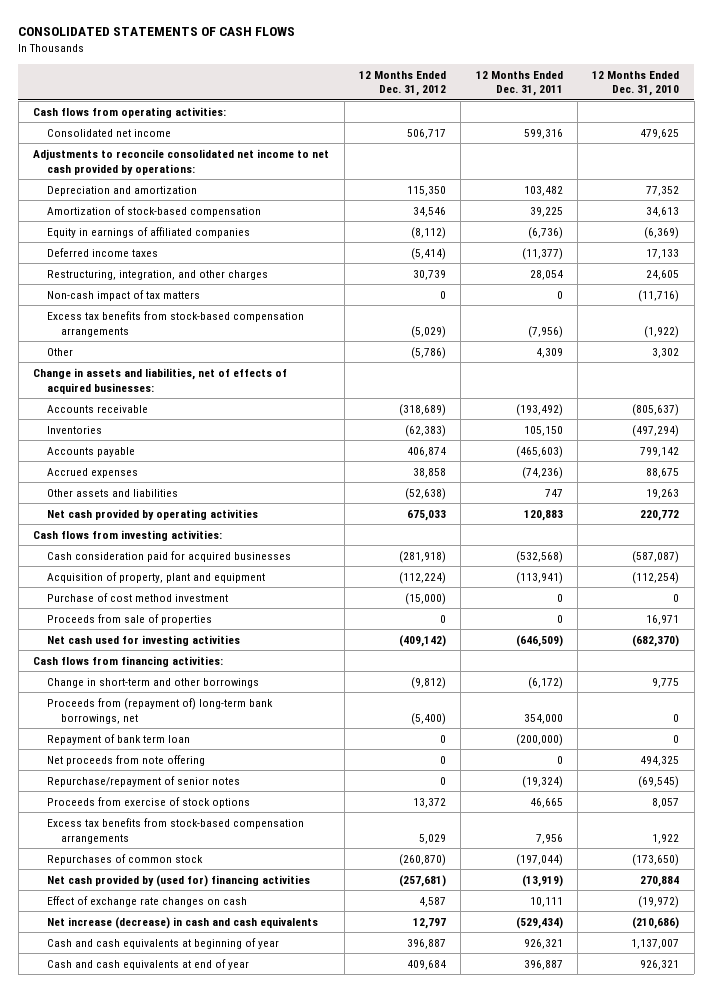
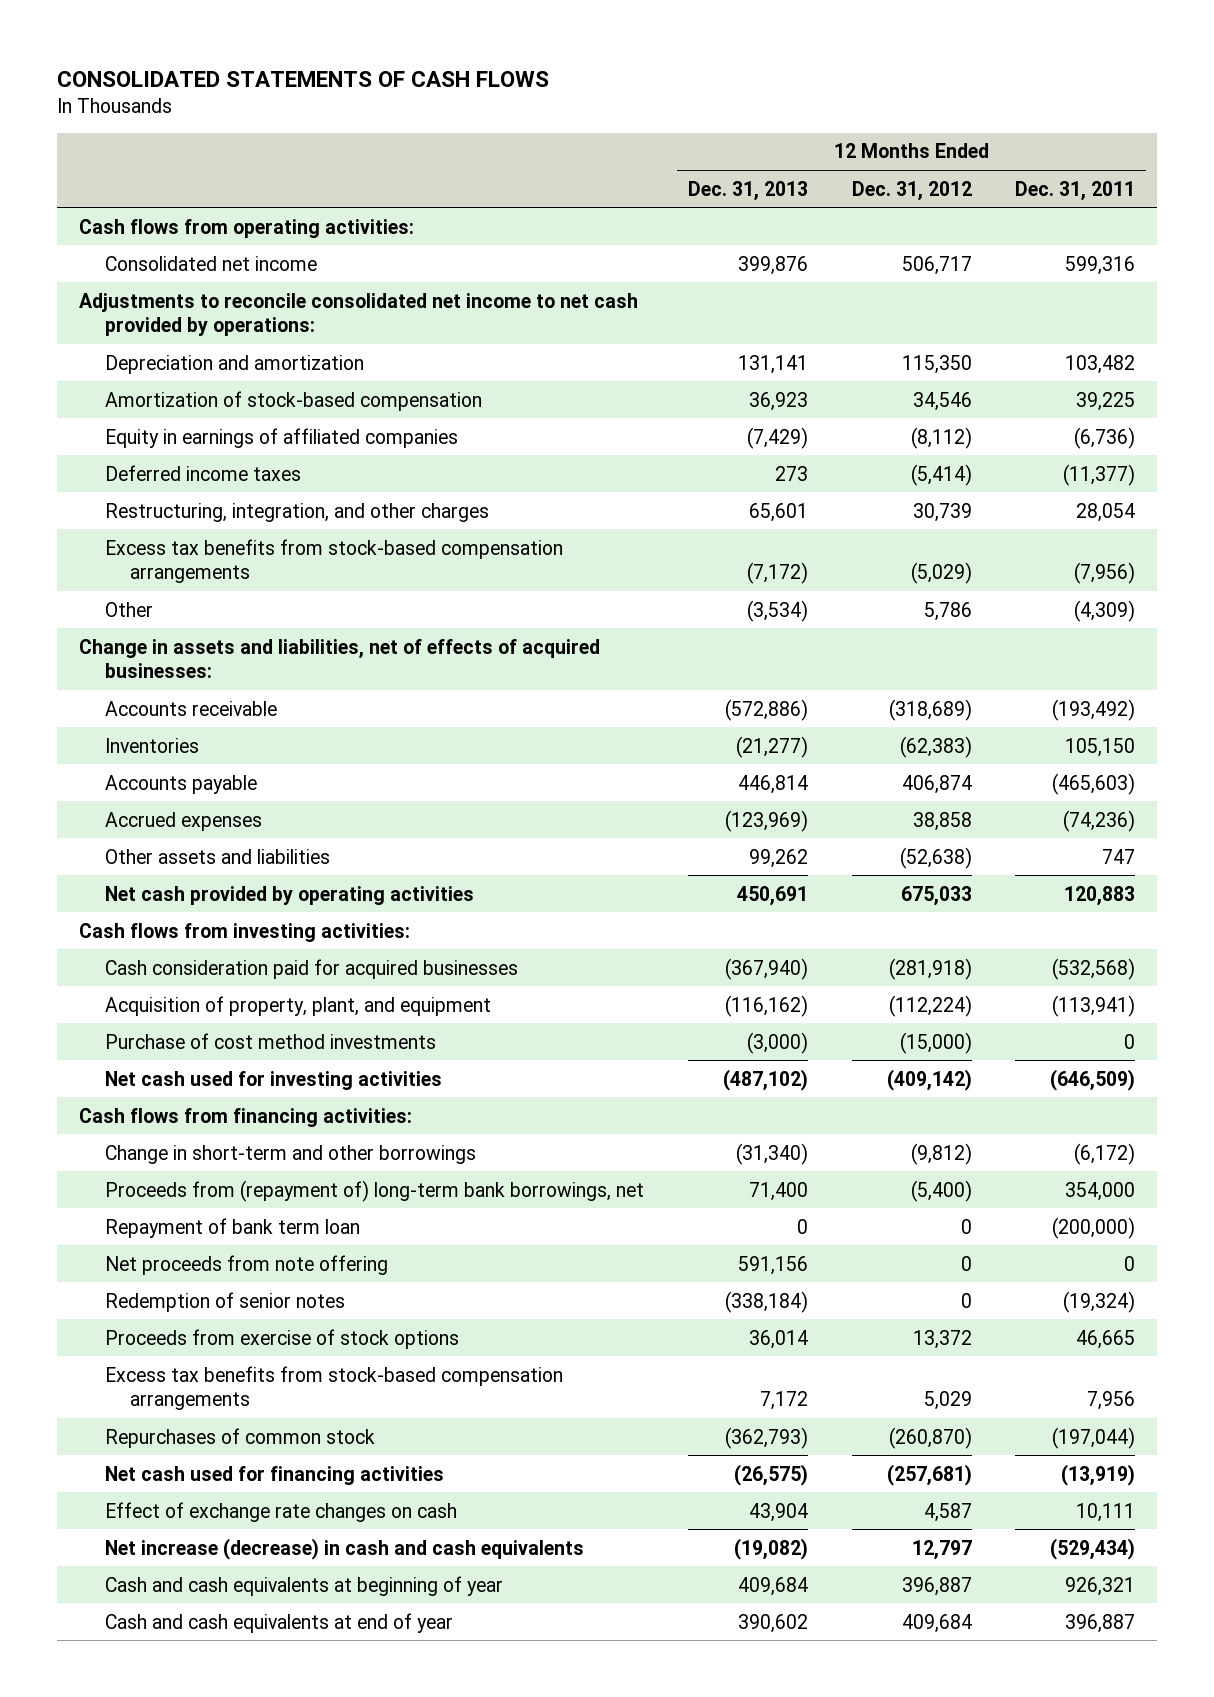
[592,70,680,97] 12 Months Ended Dec. 31, 2010 -> none
none -> [687,180,808,201] Dec. 31, 2013
[46,289,200,301] Non-cash impact of tax matters -> none
[410,346,446,359] (5,786) -> [923,601,972,621] 5,786
[535,347,563,358] 4,309 -> [1074,599,1136,622] (4,309)
[46,613,212,625] Proceeds from sale of properties -> none
[46,571,265,583] Acquisition of property, plant and equipment -> [104,995,491,1016] Acquisition of property, plant, and equipment
[46,592,228,602] Purchase of cost method investment -> [104,1032,436,1049] Purchase of cost method investments
[46,775,240,787] Repurchase/repayment of senior notes -> [104,1291,345,1312] Redemption of senior notes
[46,874,310,887] Net cash provided by (used for) financing activities -> [104,1465,444,1485] Net cash used for financing activities

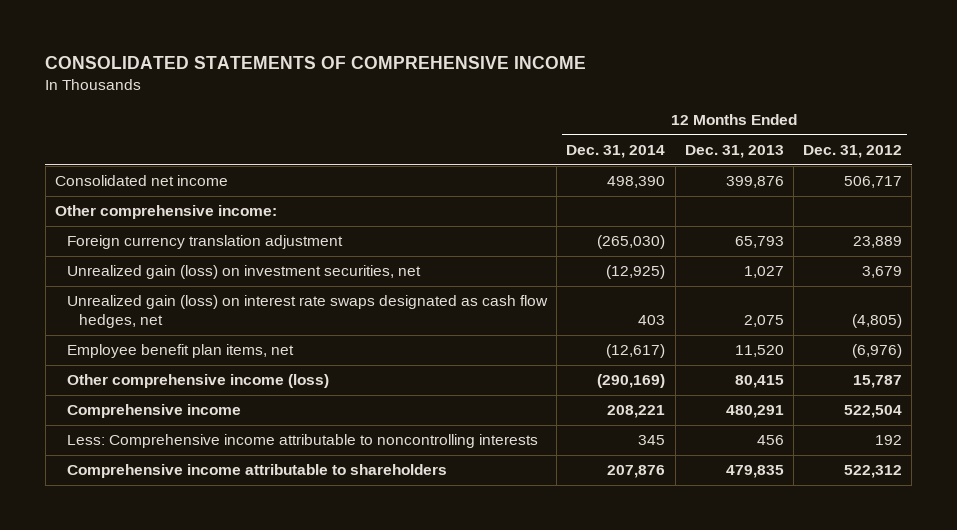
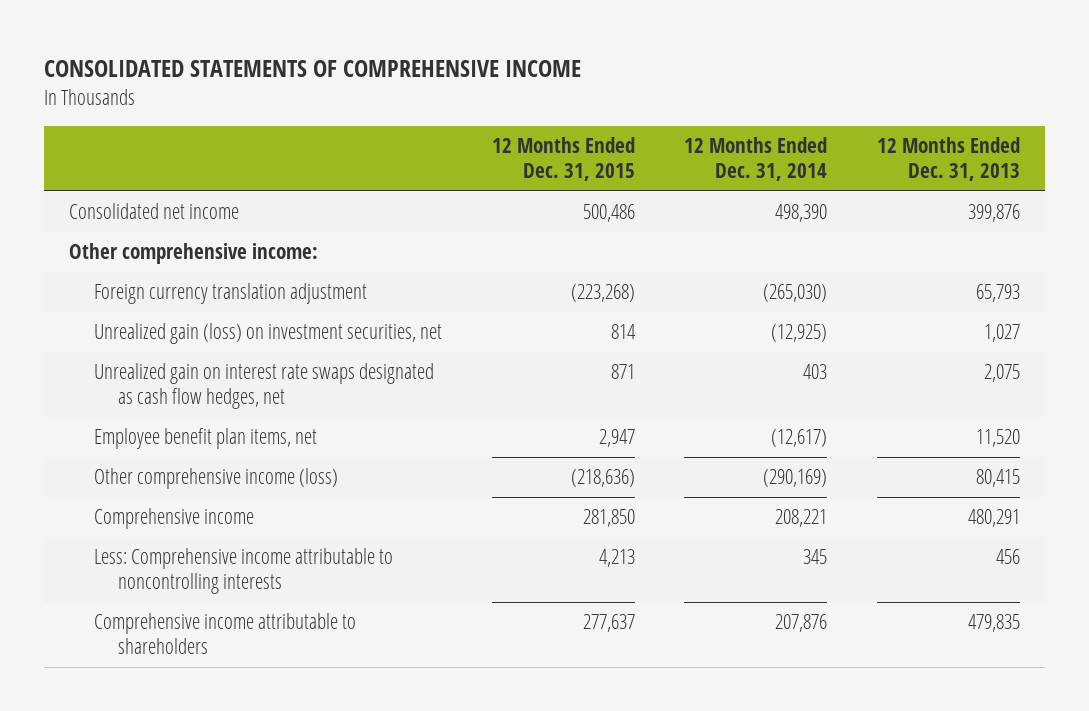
[803,145,903,159] Dec. 31, 2012 -> none
none -> [491,137,635,182] 12 Months Ended Dec. 31, 2015
[67,295,549,329] Unrealized gain (loss) on interest rate swaps designated as cash flow hedges, net -> [93,363,434,410] Unrealized gain on interest rate swaps designated as cash flow hedges, net

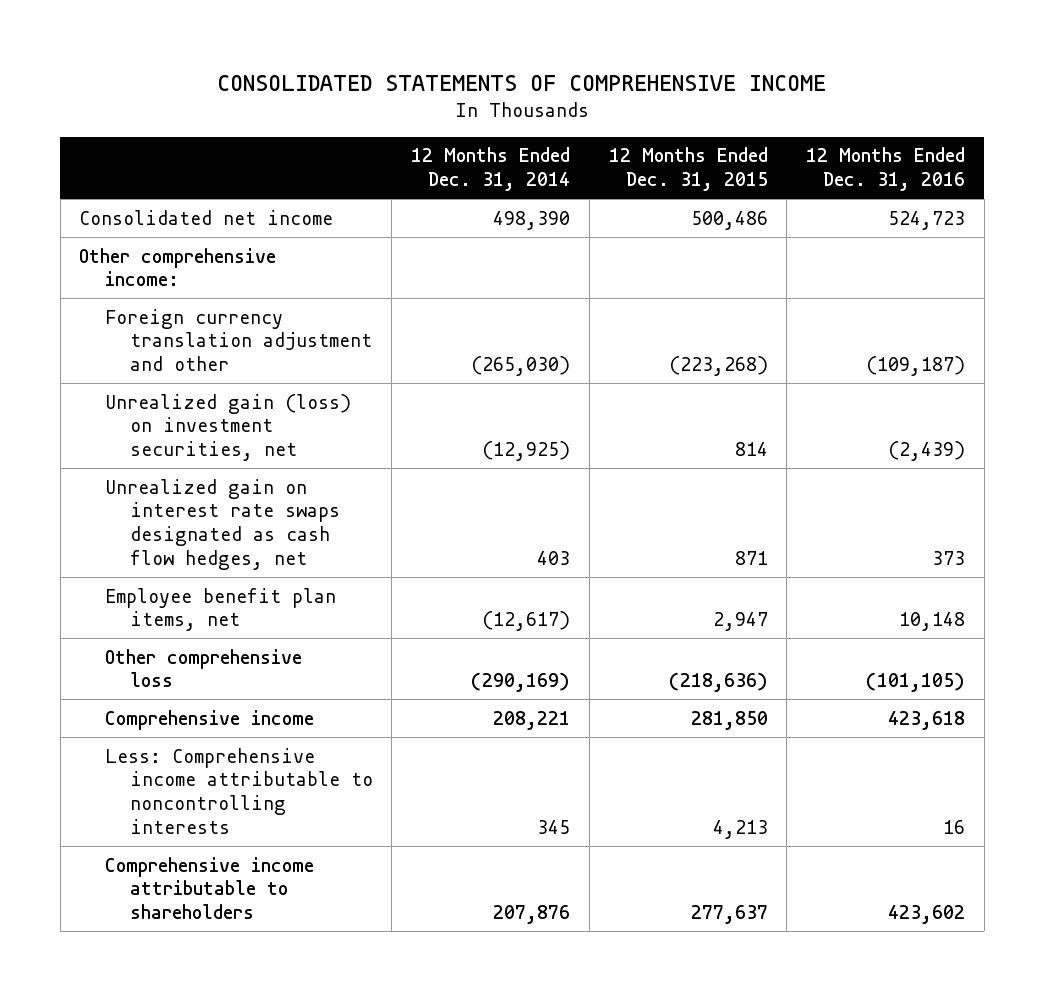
[877,137,1021,182] 12 Months Ended Dec. 31, 2013 -> none
none -> [805,147,965,192] 12 Months Ended Dec. 31, 2016
[93,283,367,305] Foreign currency translation adjustment -> [104,308,372,371] Foreign currency translation adjustment and other
[93,468,338,490] Other comprehensive income (loss) -> [104,648,302,688] Other comprehensive loss

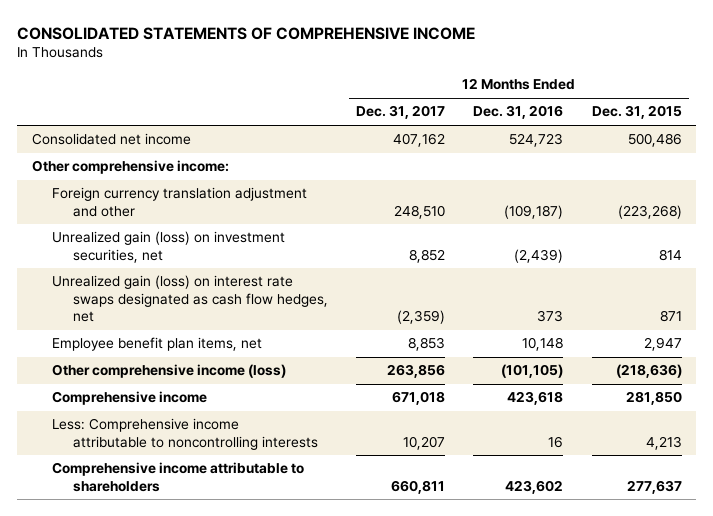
[411,147,571,192] 12 Months Ended Dec. 31, 2014 -> none
none -> [355,105,445,120] Dec. 31, 2017
[104,478,340,570] Unrealized gain on interest rate swaps designated as cash flow hedges, net -> [52,275,328,323] Unrealized gain (loss) on interest rate swaps designated as cash flow hedges, net
[104,648,302,688] Other comprehensive loss -> [52,364,287,379] Other comprehensive income (loss)

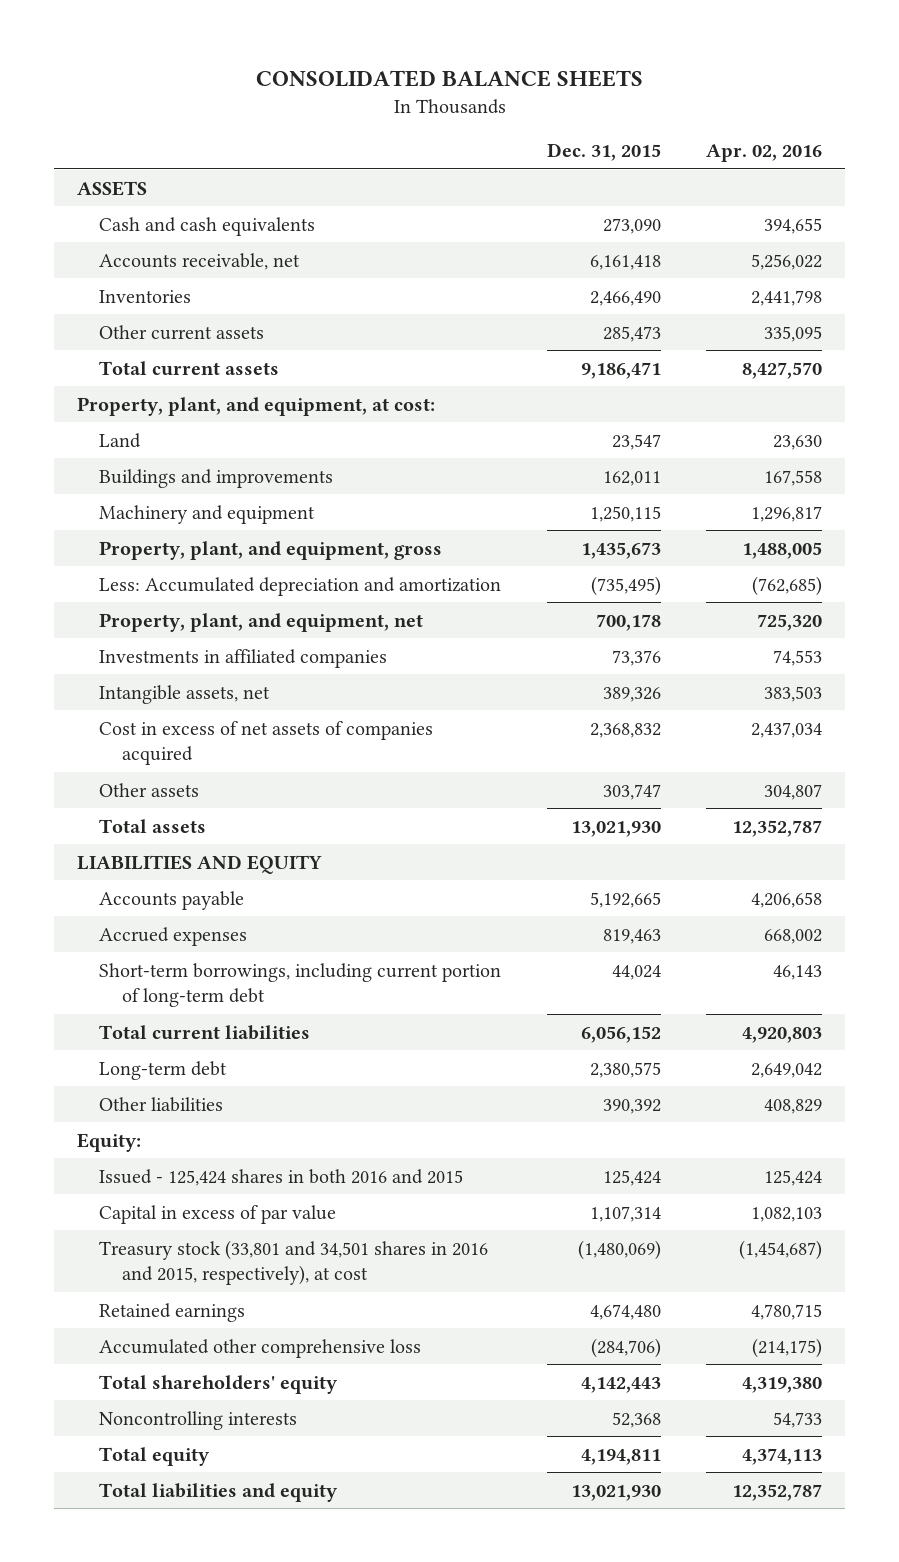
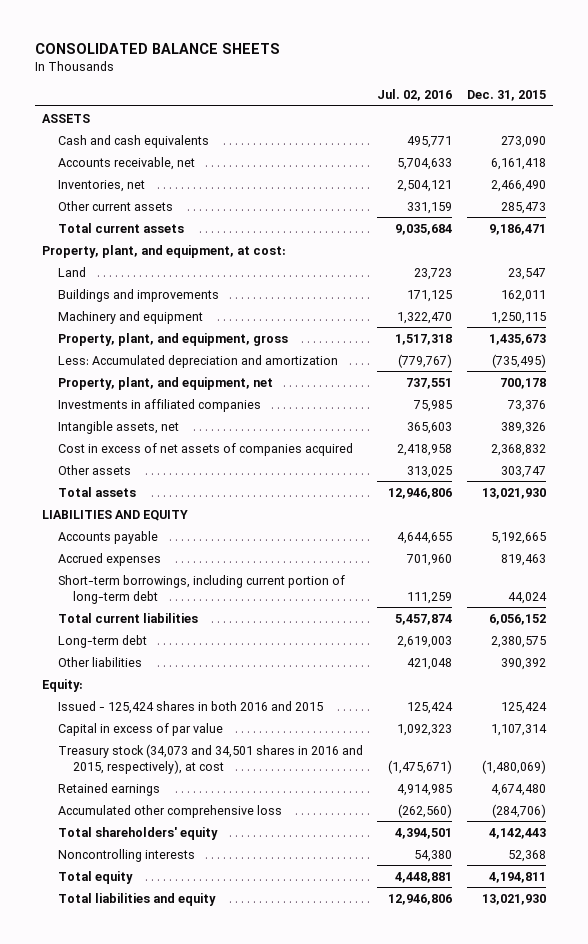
[706,144,823,163] Apr. 02, 2016 -> none
none -> [377,89,453,102] Jul. 02, 2016
[99,289,192,303] Inventories -> [57,179,145,192] Inventories, net
[99,1239,489,1286] Treasury stock (33,801 and 34,501 shares in 2016 and 2015, respectively), at cost -> [57,743,363,774] Treasury stock (34,073 and 34,501 shares in 2016 and 2015, respectively), at cost

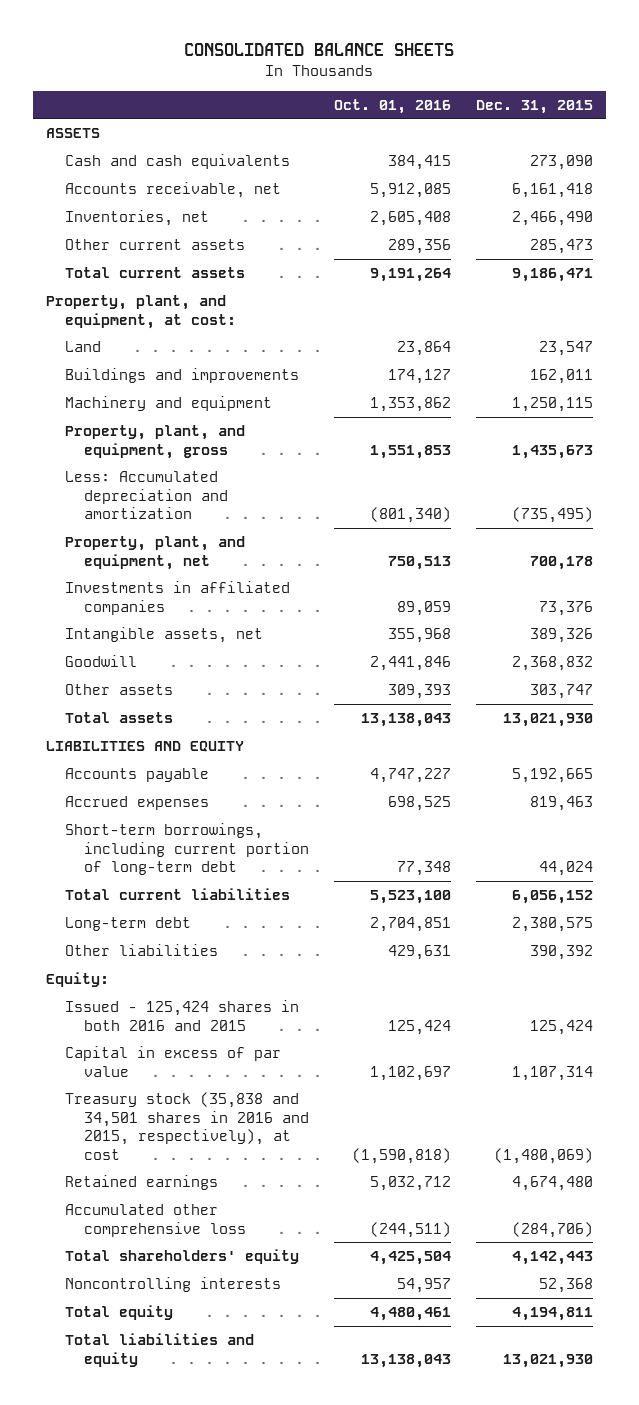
[377,89,453,102] Jul. 02, 2016 -> none
none -> [334,98,452,114] Oct. 01, 2016
[57,442,353,456] Cost in excess of net assets of companies acquired -> [64,654,137,667] Goodwill
[57,743,363,774] Treasury stock (34,073 and 34,501 shares in 2016 and 2015, respectively), at cost -> [64,1091,310,1160] Treasury stock (35,838 and 34,501 shares in 2016 and 2015, respectively), at cost

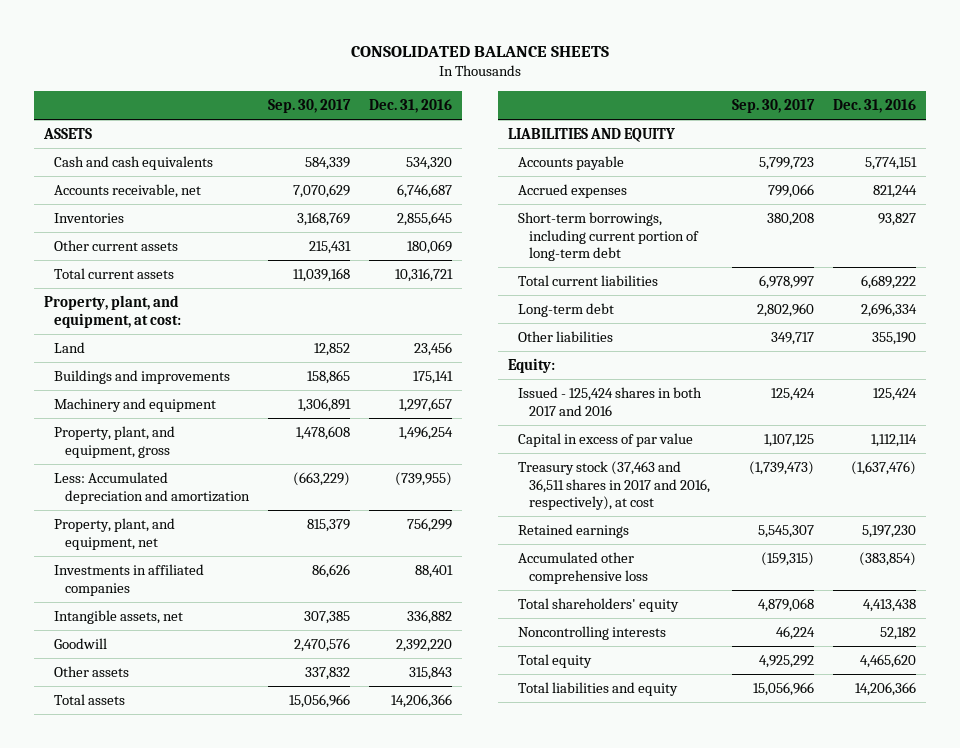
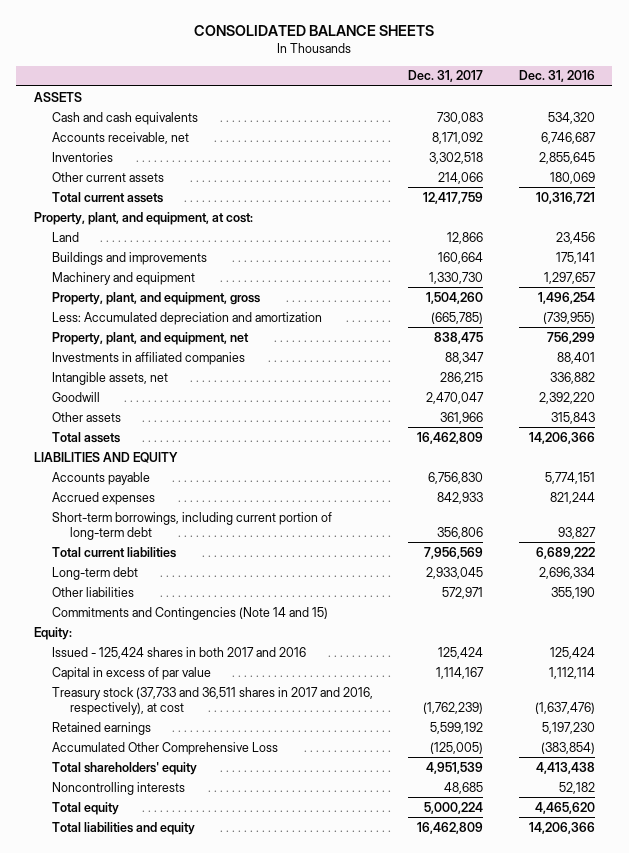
[268,98,352,113] Sep. 30, 2017 -> none
none -> [408,70,484,83] Dec. 31, 2017
none -> [52,606,329,620] Commitments and Contingencies (Note 14 and 15)
[518,460,710,511] Treasury stock (37,463 and 36,511 shares in 2017 and 2016, respectively), at cost -> [52,686,374,715] Treasury stock (37,733 and 36,511 shares in 2017 and 2016, respectively), at cost
[518,551,648,584] Accumulated other comprehensive loss -> [52,741,279,755] Accumulated Other Comprehensive Loss

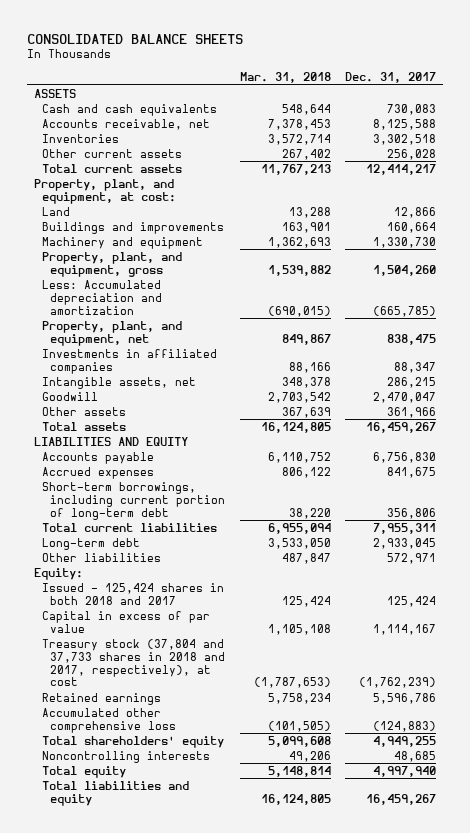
[518,70,595,83] Dec. 31, 2016 -> none
none -> [239,72,331,84] Mar. 31, 2018
[432,131,484,144] 8,171,092 -> [373,118,437,130] 8,125,588
[438,171,484,184] 214,066 -> [387,148,437,160] 256,028
[423,191,484,204] 12,417,759 -> [366,163,437,175] 12,414,217
[417,431,484,444] 16,462,809 -> [366,421,437,433] 16,459,267
[437,491,484,504] 842,933 -> [387,466,437,478] 841,675
[424,546,484,559] 7,956,569 -> [373,522,437,534] 7,955,311
[52,606,329,620] Commitments and Contingencies (Note 14 and 15) -> none
[52,646,307,659] Issued - 125,424 shares in both 2017 and 2016 -> [42,582,225,605] Issued - 125,424 shares in both 2018 and 2017
[52,686,374,715] Treasury stock (37,733 and 36,511 shares in 2017 and 2016, respectively), at cost -> [42,638,226,687] Treasury stock (37,804 and 37,733 shares in 2018 and 2017, respectively), at cost
[430,721,484,734] 5,599,192 -> [373,692,437,704] 5,596,786
[52,741,279,755] Accumulated Other Comprehensive Loss -> [42,707,177,733] Accumulated other comprehensive loss
[430,741,484,754] (125,005) -> [373,720,437,732] (124,883)
[426,761,484,774] 4,951,539 -> [373,735,437,747] 4,949,255
[424,801,484,814] 5,000,224 -> [373,765,437,777] 4,997,940
[417,821,484,834] 16,462,809 -> [366,793,437,805] 16,459,267

